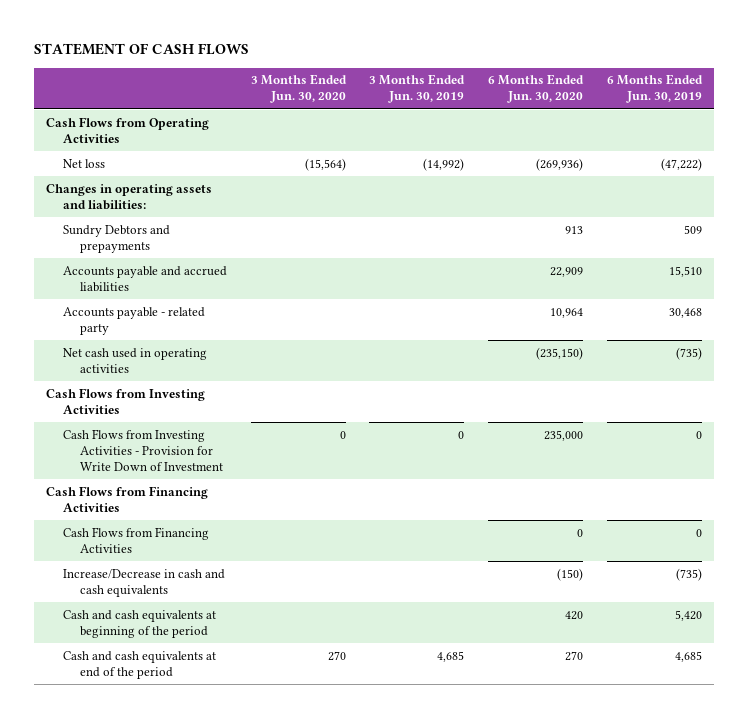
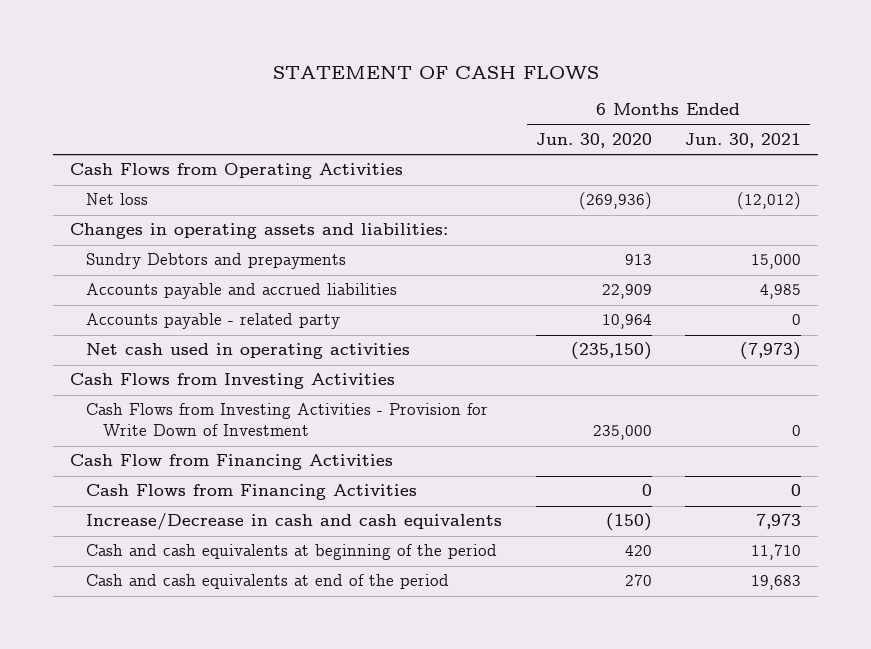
[250,74,347,104] 3 Months Ended Jun. 30, 2020 -> none
[369,74,466,104] 3 Months Ended Jun. 30, 2019 -> none
[606,74,703,104] 6 Months Ended Jun. 30, 2019 -> none
none -> [685,132,802,148] Jun. 30, 2021
[45,485,208,512] Cash Flows from Financing Activities -> [70,454,394,471] Cash Flow from Financing Activities

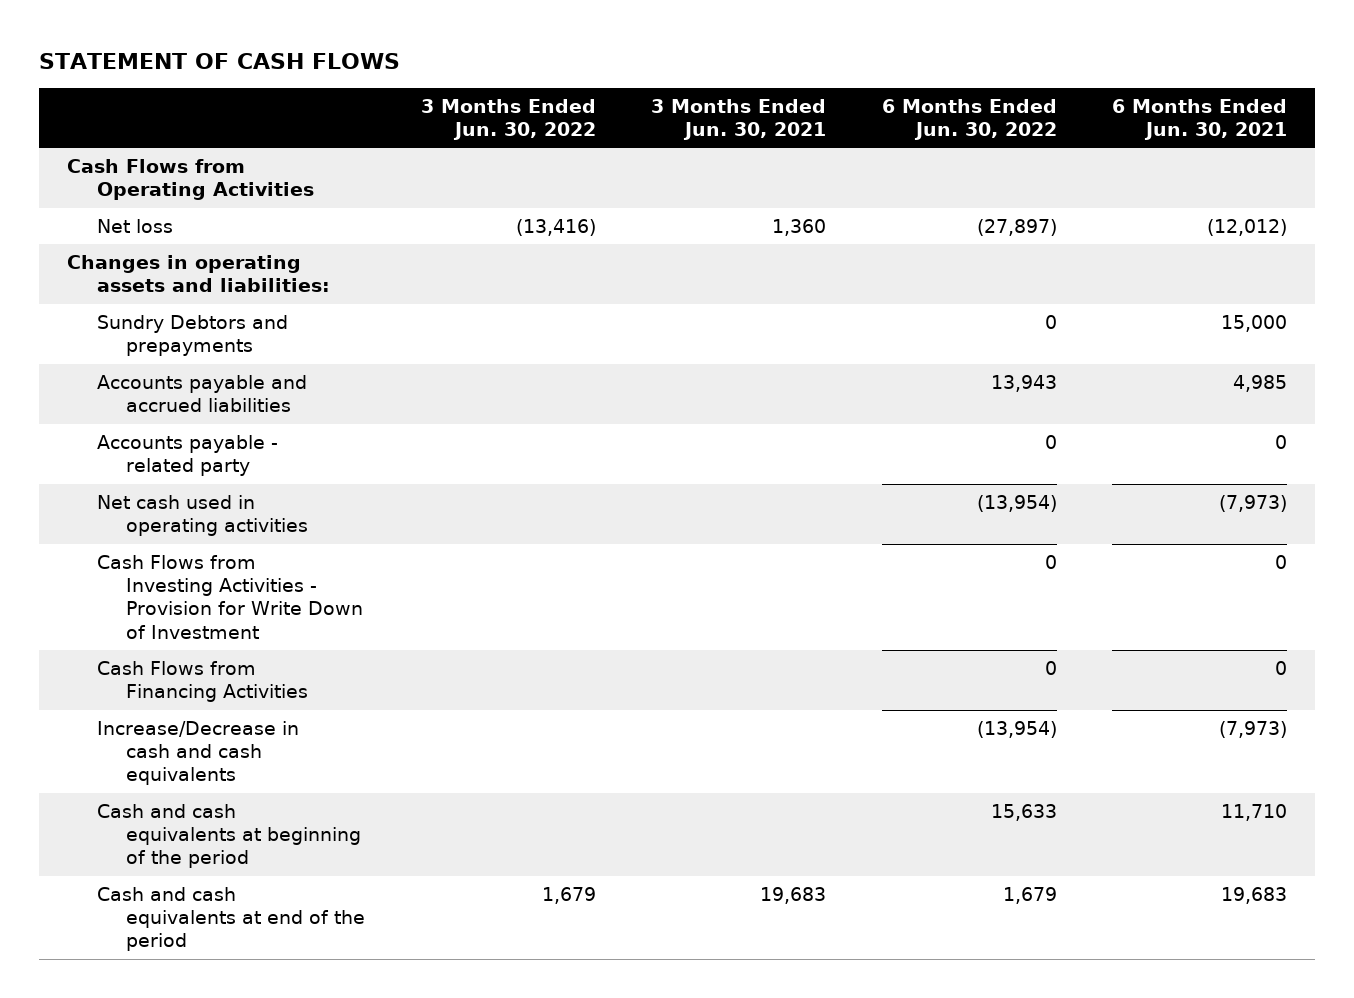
[535,132,652,148] Jun. 30, 2020 -> none
none -> [420,99,596,141] 3 Months Ended Jun. 30, 2022
none -> [651,99,827,141] 3 Months Ended Jun. 30, 2021
none -> [881,99,1057,141] 6 Months Ended Jun. 30, 2022
[70,373,396,390] Cash Flows from Investing Activities -> none
[70,454,394,471] Cash Flow from Financing Activities -> none
[756,514,802,530] 7,973 -> [1219,721,1288,739] (7,973)

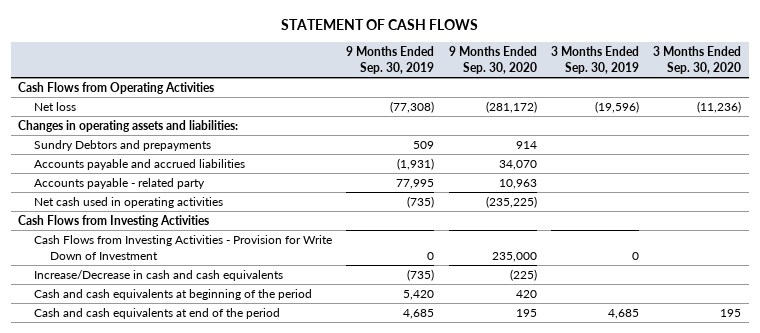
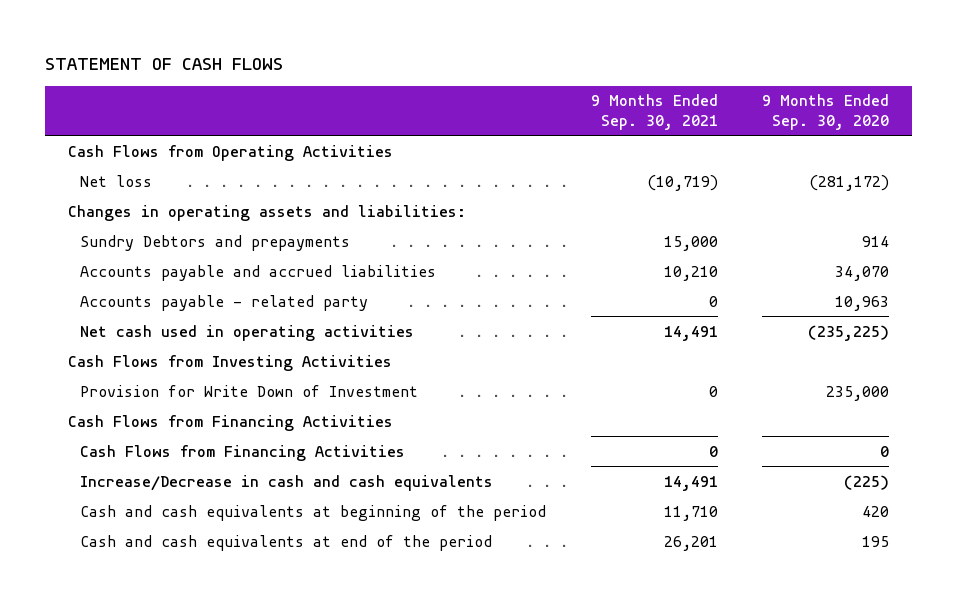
[346,46,435,75] 9 Months Ended Sep. 30, 2019 -> none
[551,46,640,75] 3 Months Ended Sep. 30, 2019 -> none
[653,46,742,75] 3 Months Ended Sep. 30, 2020 -> none
none -> [590,94,718,130] 9 Months Ended Sep. 30, 2021
[33,234,332,260] Cash Flows from Investing Activities - Provision for Write Down of Investment -> [79,384,418,397] Provision for Write Down of Investment
none -> [67,414,393,431] Cash Flows from Financing Activities
none -> [79,444,405,461] Cash Flows from Financing Activities

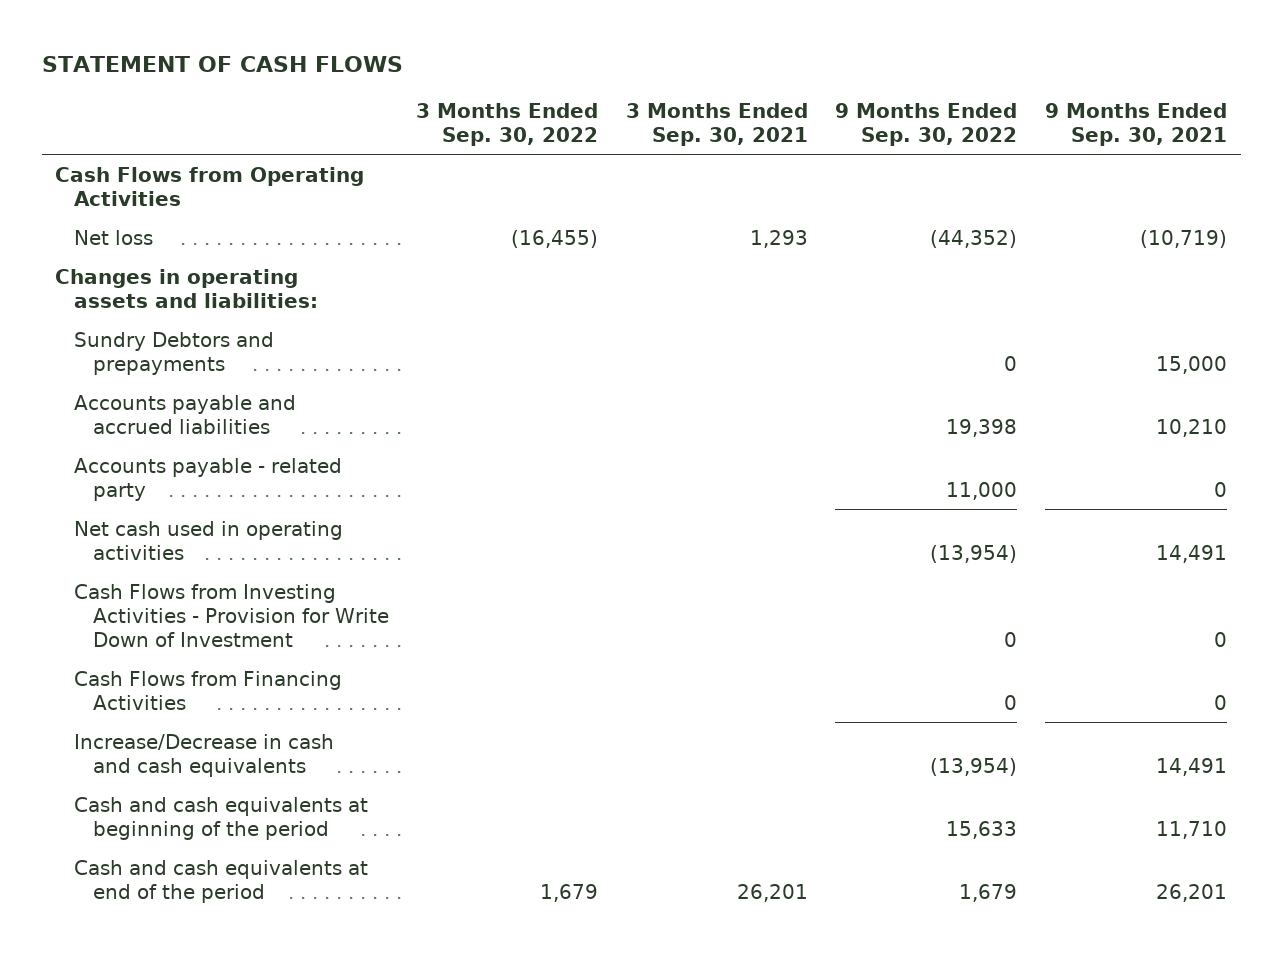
[762,94,890,130] 9 Months Ended Sep. 30, 2020 -> none
none -> [416,102,599,146] 3 Months Ended Sep. 30, 2022
none -> [625,102,808,146] 3 Months Ended Sep. 30, 2021
none -> [835,102,1018,146] 9 Months Ended Sep. 30, 2022
[67,354,392,371] Cash Flows from Investing Activities -> none
[67,414,393,431] Cash Flows from Financing Activities -> none
[79,384,418,397] Provision for Write Down of Investment -> [74,583,389,647] Cash Flows from Investing Activities - Provision for Write Down of Investment

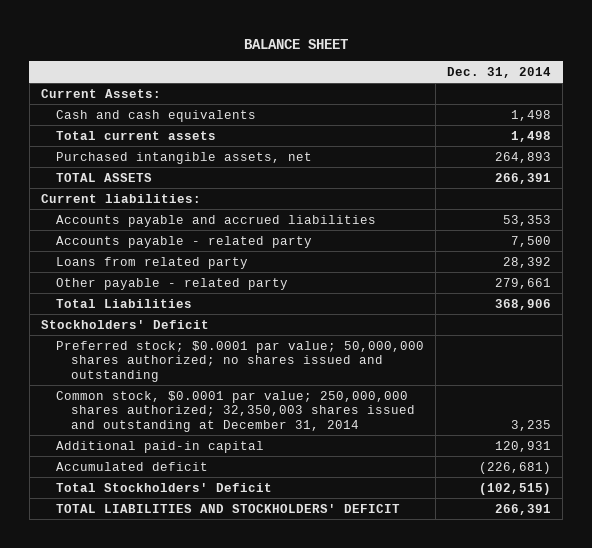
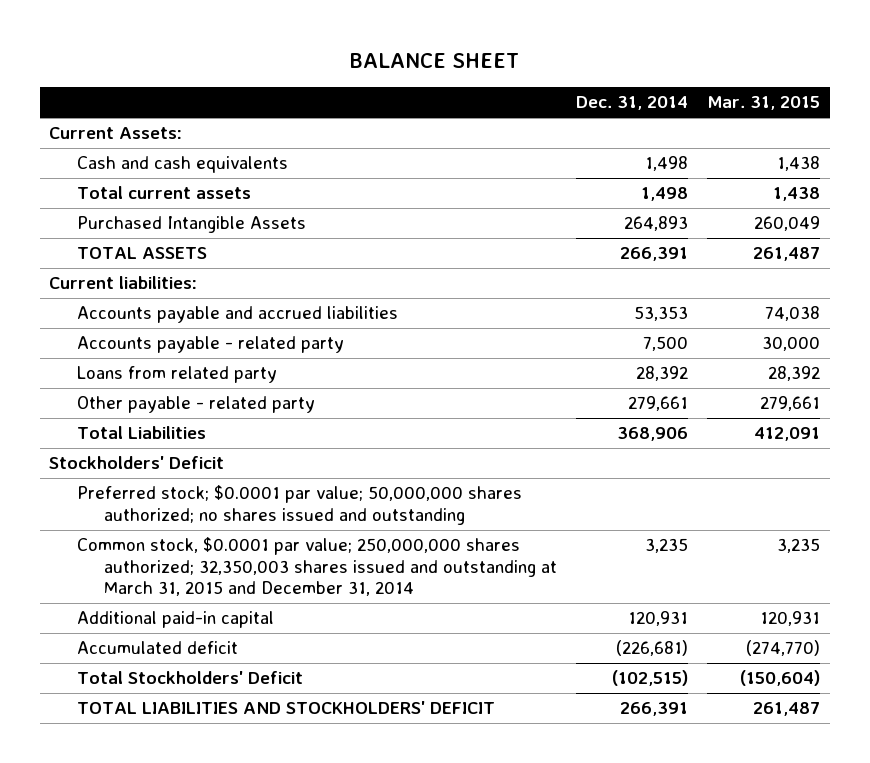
none -> [707,96,821,111] Mar. 31, 2015
[55,151,312,164] Purchased intangible assets, net -> [76,216,306,234] Purchased Intangible Assets
[55,390,415,432] Common stock, $0.0001 par value; 250,000,000 shares authorized; 32,350,003 shares issued and outstanding at December 31, 2014 -> [76,537,557,597] Common stock, $0.0001 par value; 250,000,000 shares authorized; 32,350,003 shares issued and outstanding at March 31, 2015 and December 31, 2014

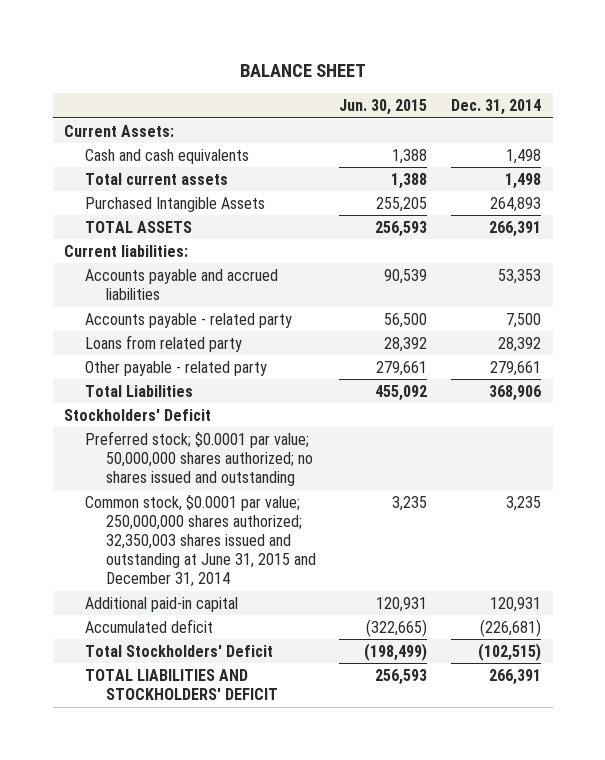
[707,96,821,111] Mar. 31, 2015 -> none
none -> [339,99,428,116] Jun. 30, 2015
[76,537,557,597] Common stock, $0.0001 par value; 250,000,000 shares authorized; 32,350,003 shares issued and outstanding at March 31, 2015 and December 31, 2014 -> [85,494,316,588] Common stock, $0.0001 par value; 250,000,000 shares authorized; 32,350,003 shares issued and outstanding at June 31, 2015 and December 31, 2014

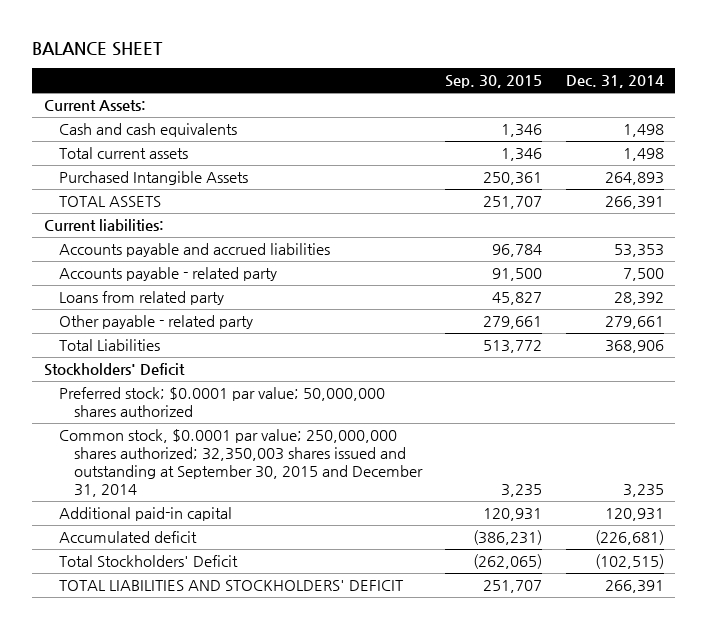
[339,99,428,116] Jun. 30, 2015 -> none
none -> [445,75,543,89] Sep. 30, 2015
[85,430,313,487] Preferred stock; $0.0001 par value; 50,000,000 shares authorized; no shares issued and outstanding -> [58,386,385,417] Preferred stock; $0.0001 par value; 50,000,000 shares authorized
[85,494,316,588] Common stock, $0.0001 par value; 250,000,000 shares authorized; 32,350,003 shares issued and outstanding at June 31, 2015 and December 31, 2014 -> [58,428,423,497] Common stock, $0.0001 par value; 250,000,000 shares authorized; 32,350,003 shares issued and outstanding at September 30, 2015 and December 31, 2014

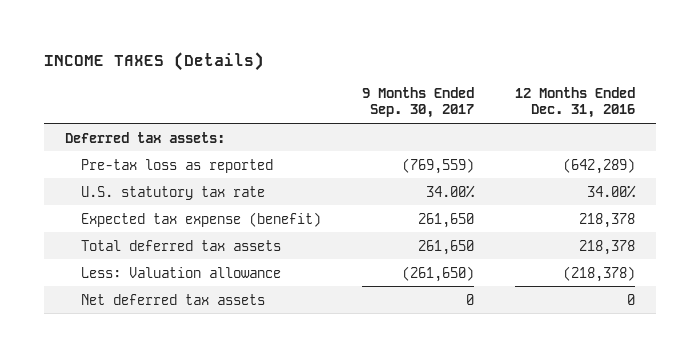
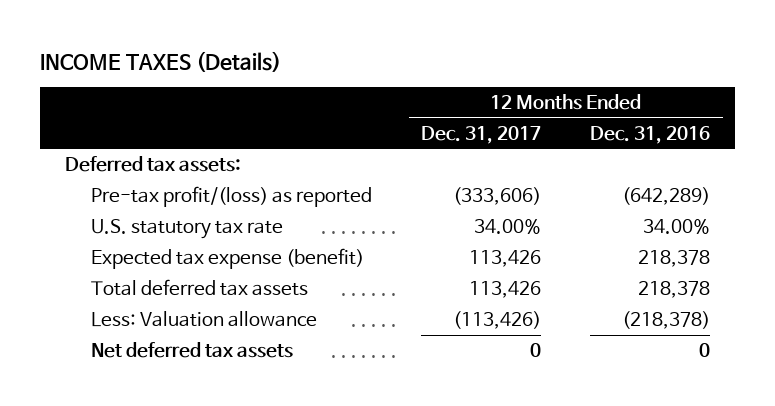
[362,86,475,119] 9 Months Ended Sep. 30, 2017 -> none
none -> [421,125,542,144] Dec. 31, 2017
[81,158,274,173] Pre-tax loss as reported -> [91,185,373,207] Pre-tax profit/(loss) as reported

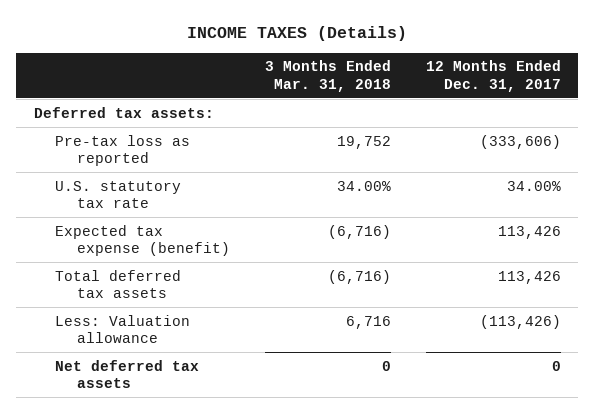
[590,125,711,144] Dec. 31, 2016 -> none
none -> [264,60,391,92] 3 Months Ended Mar. 31, 2018
[91,185,373,207] Pre-tax profit/(loss) as reported -> [55,134,191,167] Pre-tax loss as reported

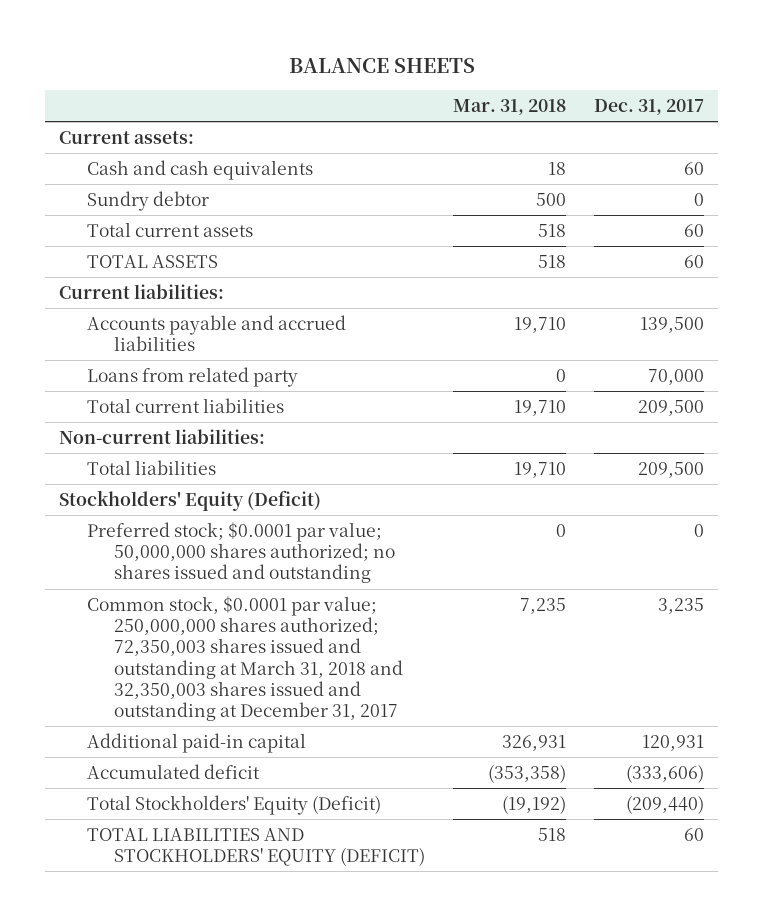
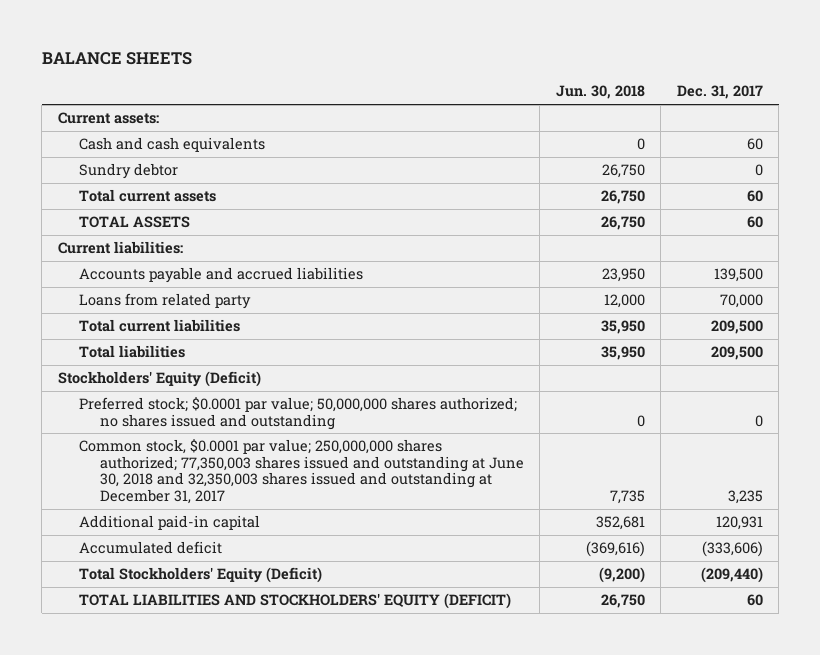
[452,99,566,116] Mar. 31, 2018 -> none
none -> [555,85,645,100] Jun. 30, 2018
[59,428,266,444] Non-current liabilities: -> none
[86,595,403,722] Common stock, $0.0001 par value; 250,000,000 shares authorized; 72,350,003 shares issued and outstanding at March 31, 2018 and 32,350,003 shares issued and outstanding at December 31, 2017 -> [78,439,524,505] Common stock, $0.0001 par value; 250,000,000 shares authorized; 77,350,003 shares issued and outstanding at June 30, 2018 and 32,350,003 shares issued and outstanding at December 31, 2017

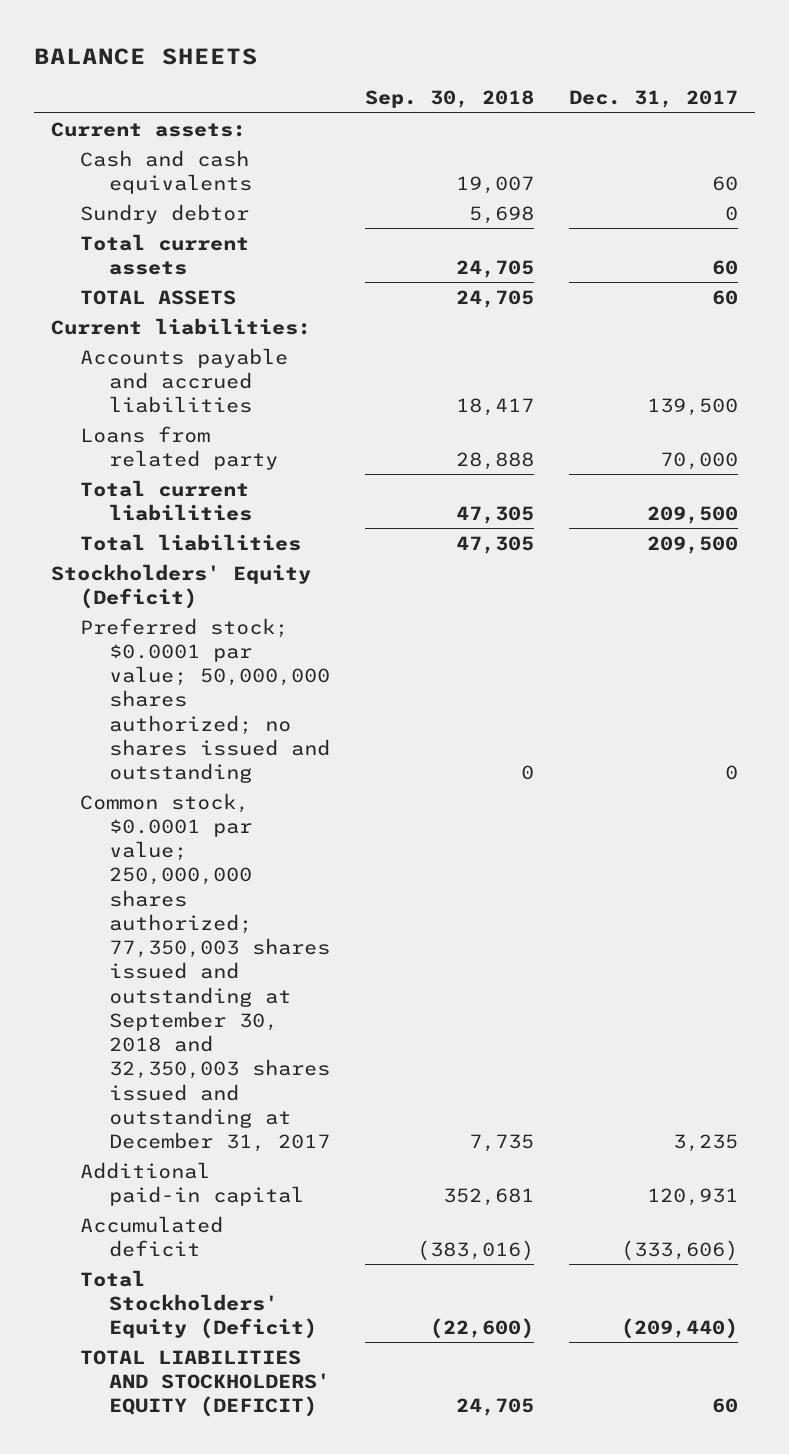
[555,85,645,100] Jun. 30, 2018 -> none
none -> [364,90,534,109] Sep. 30, 2018
[78,439,524,505] Common stock, $0.0001 par value; 250,000,000 shares authorized; 77,350,003 shares issued and outstanding at June 30, 2018 and 32,350,003 shares issued and outstanding at December 31, 2017 -> [80,792,331,1153] Common stock, $0.0001 par value; 250,000,000 shares authorized; 77,350,003 shares issued and outstanding at September 30, 2018 and 32,350,003 shares issued and outstanding at December 31, 2017

